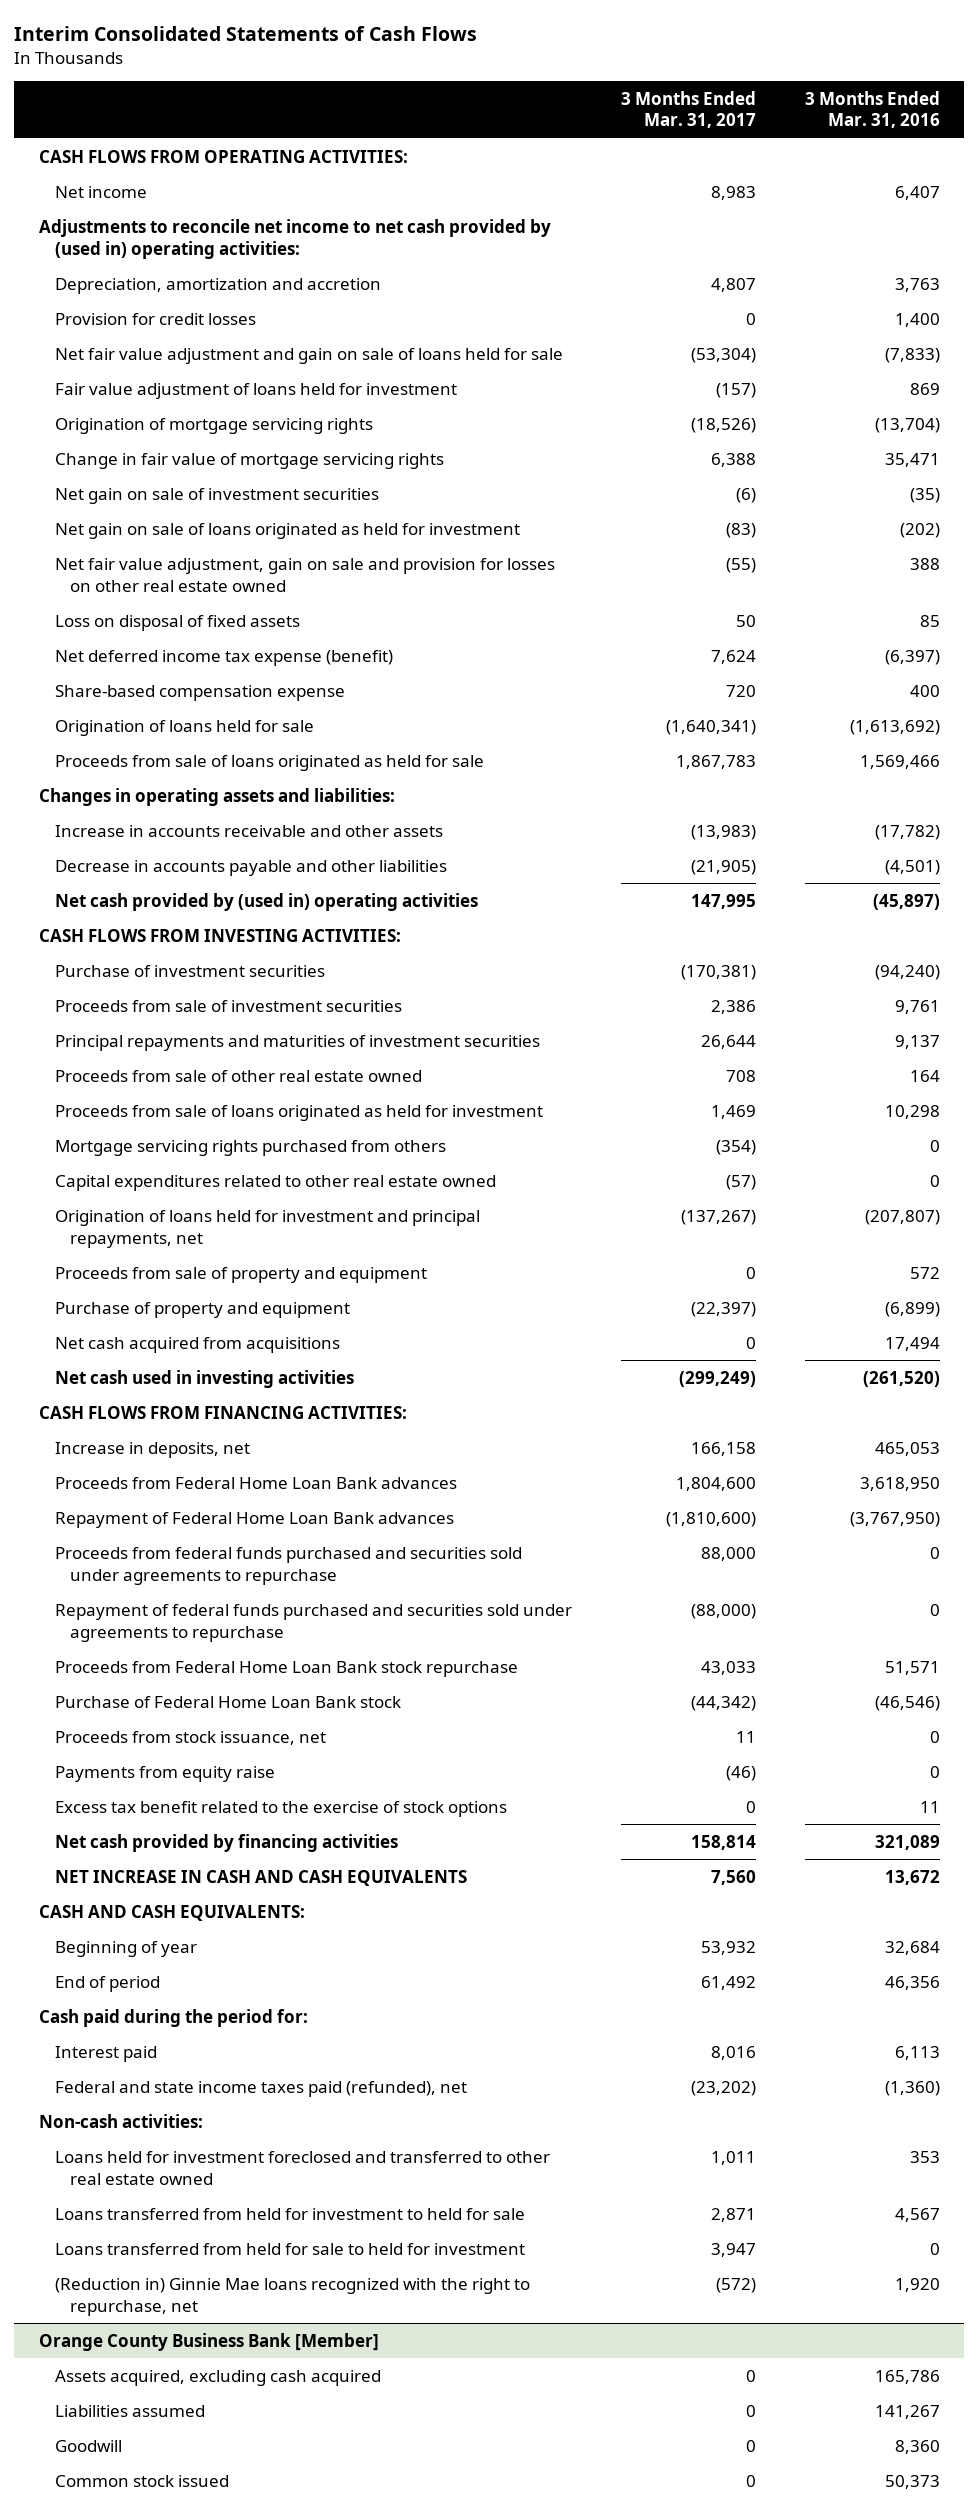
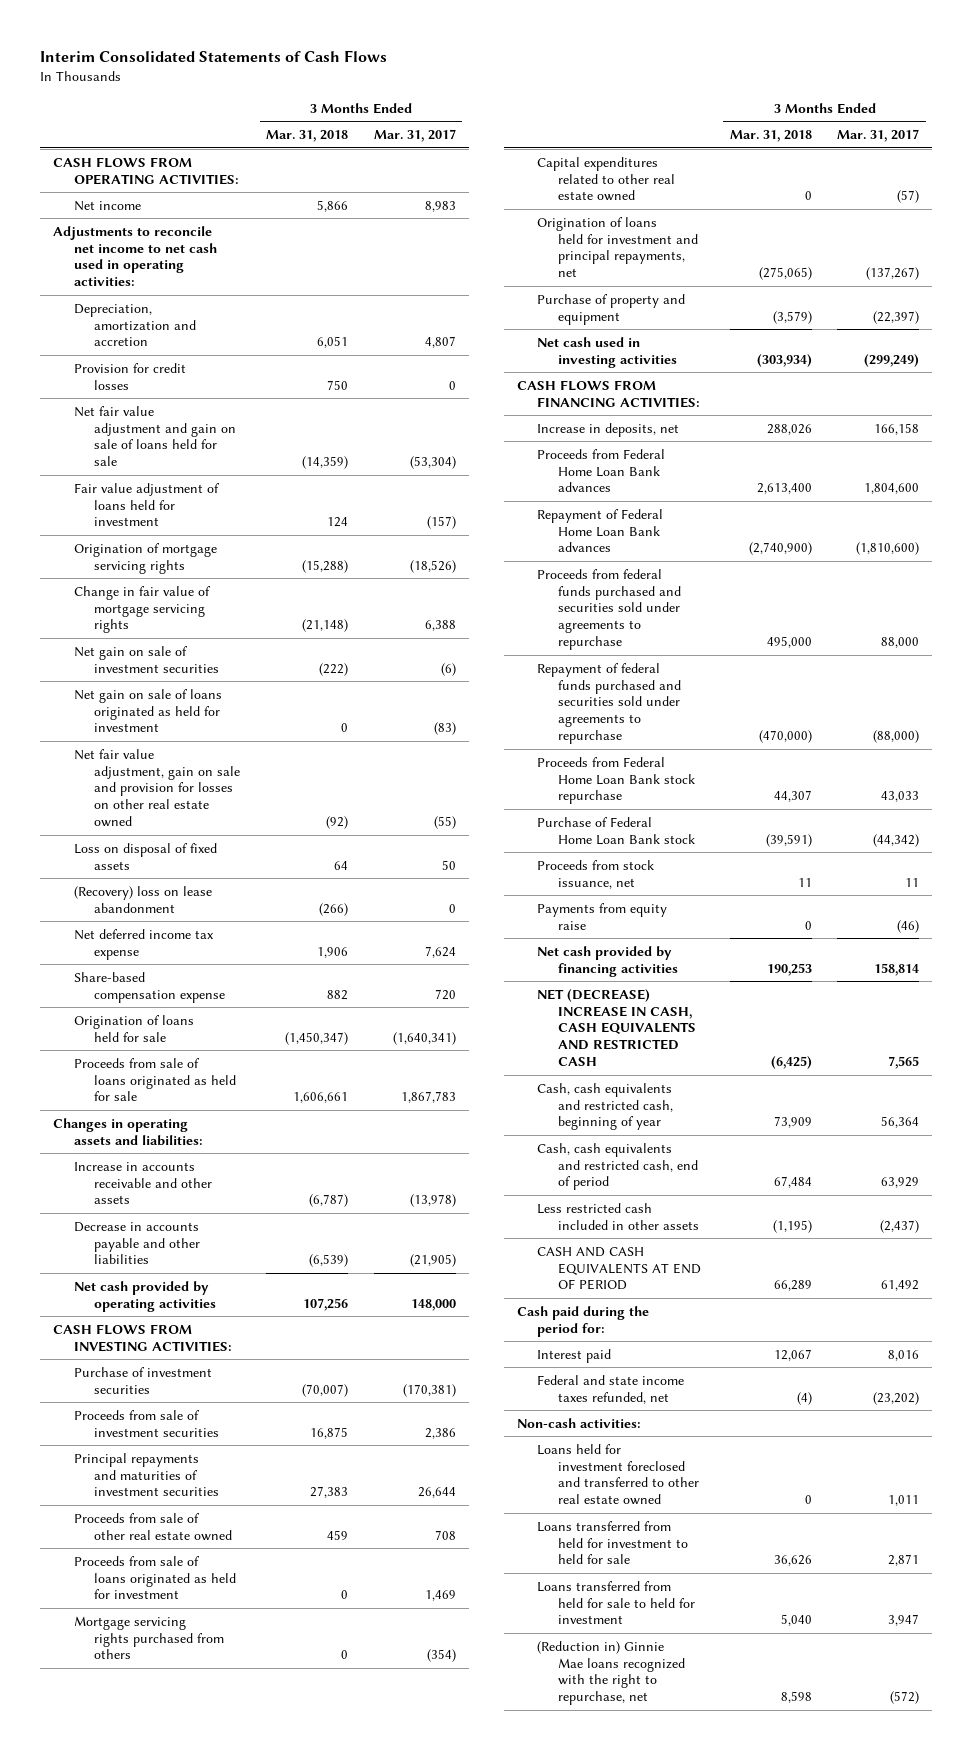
[804,90,940,129] 3 Months Ended Mar. 31, 2016 -> none
none -> [266,129,349,142] Mar. 31, 2018
[38,218,551,259] Adjustments to reconcile net income to net cash provided by (used in) operating activities: -> [53,225,217,287] Adjustments to reconcile net income to net cash used in operating activities:
none -> [73,885,212,913] (Recovery) loss on lease abandonment
[54,649,393,666] Net deferred income tax expense (benefit) -> [73,928,214,960] Net deferred income tax expense
[690,824,756,840] (13,983) -> [410,1194,457,1208] (13,978)
[54,892,478,911] Net cash provided by (used in) operating activities -> [73,1280,217,1312] Net cash provided by operating activities
[690,893,756,909] 147,995 -> [411,1298,457,1311] 148,000
[54,1266,427,1283] Proceeds from sale of property and equipment -> none
[54,1336,340,1353] Net cash acquired from acquisitions -> none
[54,1800,507,1817] Excess tax benefit related to the exercise of stock options -> none
[38,1904,305,1921] CASH AND CASH EQUIVALENTS: -> none
[54,1940,197,1957] Beginning of year -> none
[54,1869,467,1886] NET INCREASE IN CASH AND CASH EQUIVALENTS -> [537,988,696,1067] NET (DECREASE) INCREASE IN CASH, CASH EQUIVALENTS AND RESTRICTED CASH
[710,1869,756,1885] 7,560 -> [888,1056,920,1070] 7,565
none -> [537,1082,673,1131] Cash, cash equivalents and restricted cash, beginning of year
none -> [537,1142,698,1191] Cash, cash equivalents and restricted cash, end of period
none -> [537,1202,699,1230] Less restricted cash included in other assets
[54,1975,160,1992] End of period -> [537,1246,701,1291] CASH AND CASH EQUIVALENTS AT END OF PERIOD
[54,2080,467,2097] Federal and state income taxes paid (refunded), net -> [537,1374,685,1404] Federal and state income taxes refunded, net
[38,2332,379,2351] Orange County Business Bank [Member] -> none
[54,2369,381,2386] Assets acquired, excluding cash acquired -> none
[54,2404,205,2417] Liabilities assumed -> none
[54,2439,122,2452] Goodwill -> none
[54,2474,229,2487] Common stock issued -> none

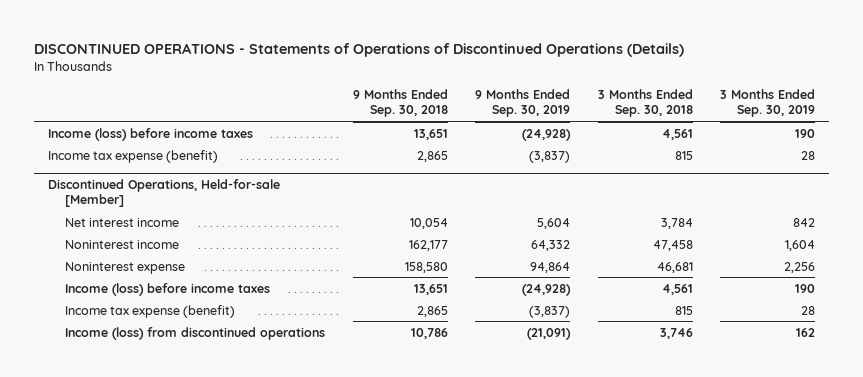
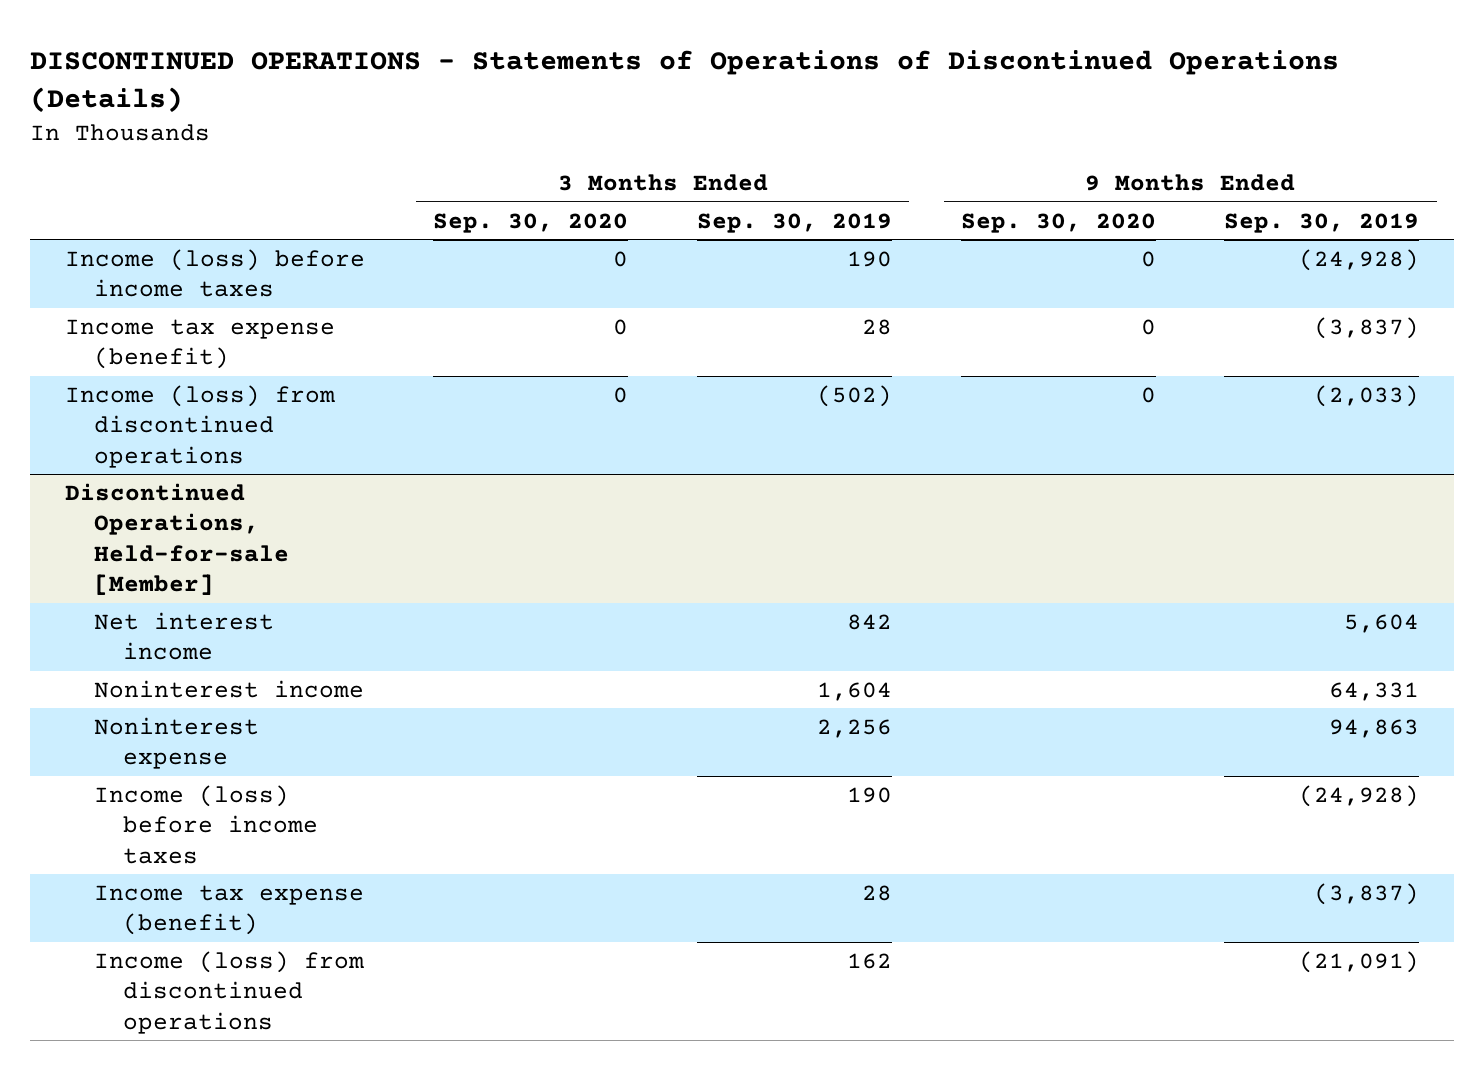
[352,89,448,118] 9 Months Ended Sep. 30, 2018 -> none
[597,89,693,118] 3 Months Ended Sep. 30, 2018 -> none
none -> [433,212,629,233] Sep. 30, 2020
none -> [960,212,1156,233] Sep. 30, 2020
none -> [64,384,335,468] Income (loss) from discontinued operations
[531,239,571,251] 64,332 -> [1329,681,1420,701] 64,331
[530,261,571,273] 94,864 -> [1329,718,1420,738] 94,863

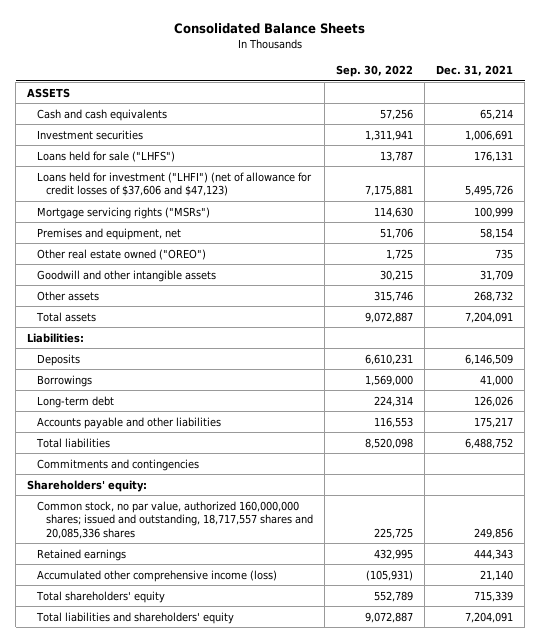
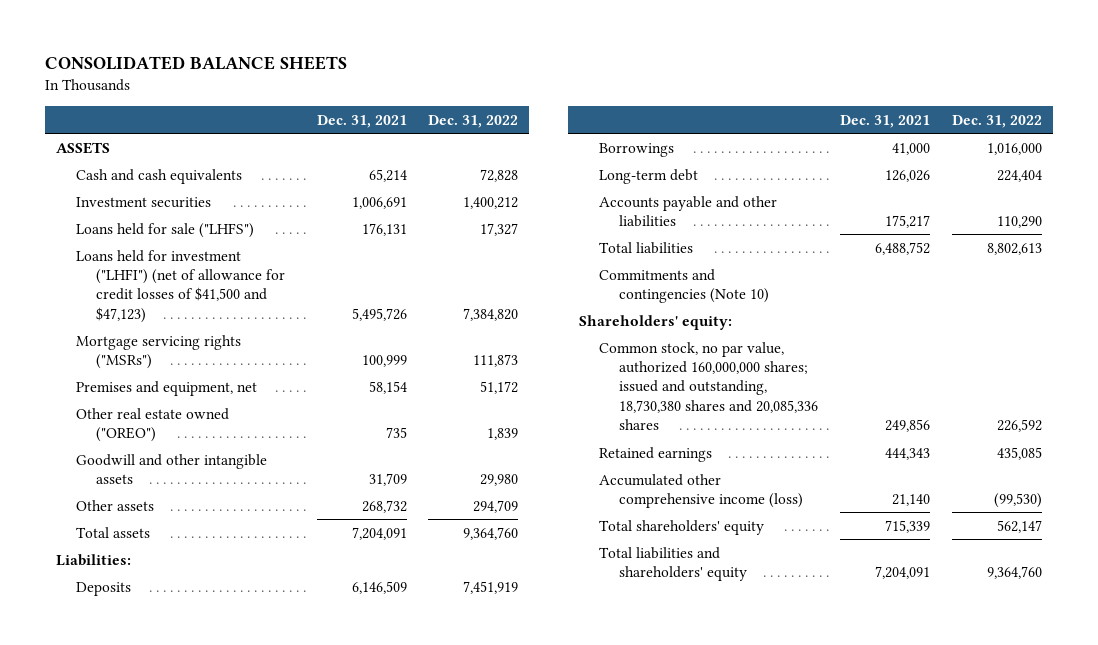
[174,23,366,35] Consolidated Balance Sheets -> [44,56,347,71] CONSOLIDATED BALANCE SHEETS
[336,65,414,78] Sep. 30, 2022 -> none
none -> [428,114,519,128] Dec. 31, 2022
[36,171,312,197] Loans held for investment ("LHFI") (net of allowance for credit losses of $37,606 and $47,123) -> [75,249,285,323] Loans held for investment ("LHFI") (net of allowance for credit losses of $41,500 and $47,123)
[36,458,199,471] Commitments and contingencies -> [599,268,770,304] Commitments and contingencies (Note 10)
[36,500,314,539] Common stock, no par value, authorized 160,000,000 shares; issued and outstanding, 18,717,557 shares and 20,085,336 shares -> [599,341,819,431] Common stock, no par value, authorized 160,000,000 shares; issued and outstanding, 18,730,380 shares and 20,085,336 shares

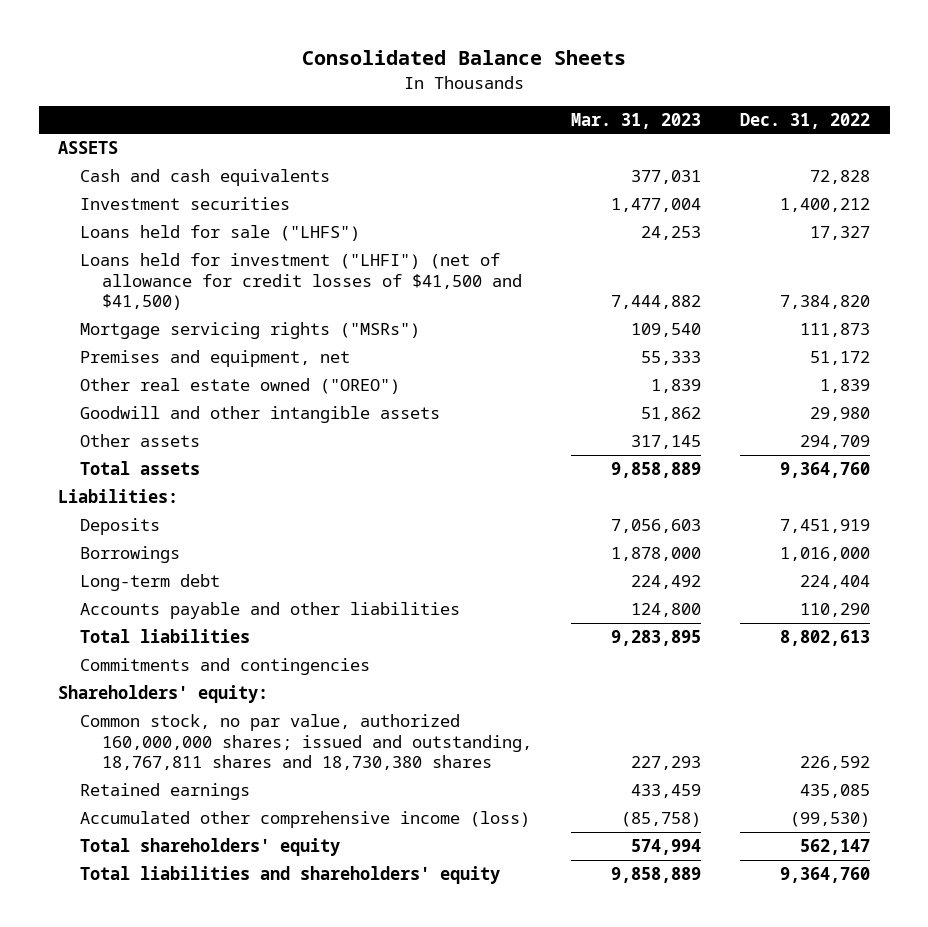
[44,56,347,71] CONSOLIDATED BALANCE SHEETS -> [302,50,627,66] Consolidated Balance Sheets
[316,114,407,128] Dec. 31, 2021 -> none
none -> [570,112,701,129] Mar. 31, 2023
[75,249,285,323] Loans held for investment ("LHFI") (net of allowance for credit losses of $41,500 and $47,123) -> [79,253,522,311] Loans held for investment ("LHFI") (net of allowance for credit losses of $41,500 and $41,500)
[599,268,770,304] Commitments and contingencies (Note 10) -> [79,658,370,676] Commitments and contingencies
[599,341,819,431] Common stock, no par value, authorized 160,000,000 shares; issued and outstanding, 18,730,380 shares and 20,085,336 shares -> [79,714,532,771] Common stock, no par value, authorized 160,000,000 shares; issued and outstanding, 18,767,811 shares and 18,730,380 shares

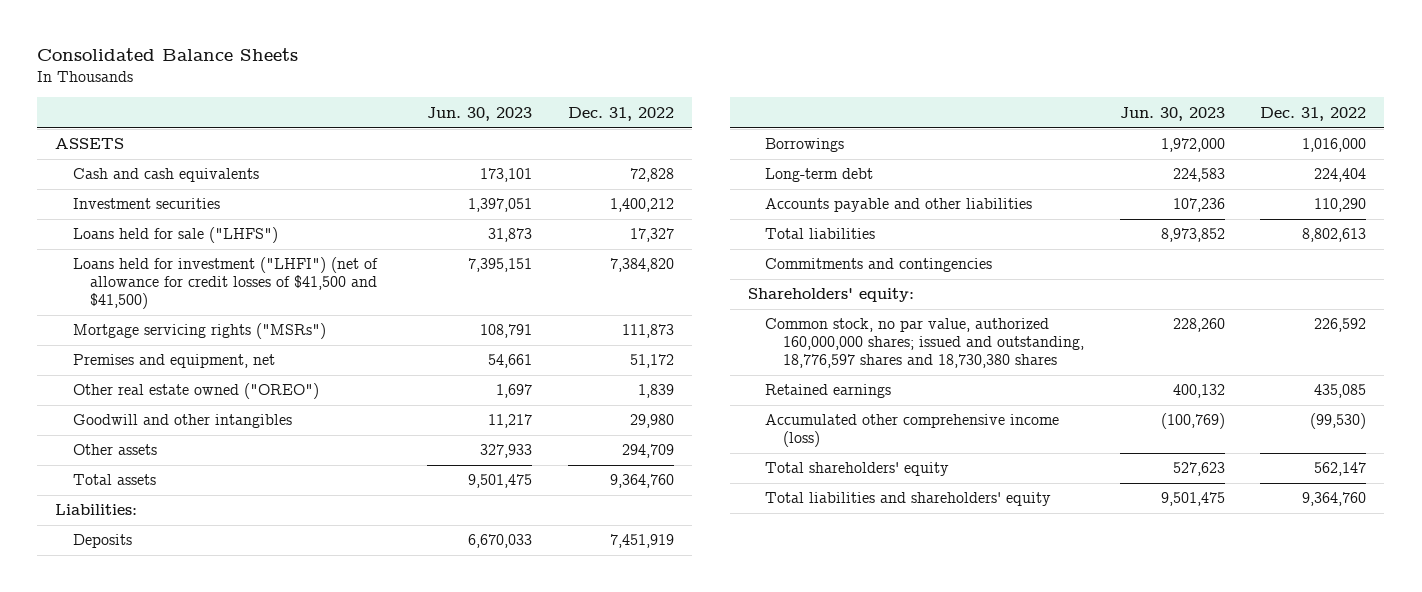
[570,112,701,129] Mar. 31, 2023 -> none
none -> [426,106,532,121] Jun. 30, 2023
[79,406,440,424] Goodwill and other intangible assets -> [72,414,292,429] Goodwill and other intangibles
[79,714,532,771] Common stock, no par value, authorized 160,000,000 shares; issued and outstanding, 18,767,811 shares and 18,730,380 shares -> [765,318,1084,369] Common stock, no par value, authorized 160,000,000 shares; issued and outstanding, 18,776,597 shares and 18,730,380 shares

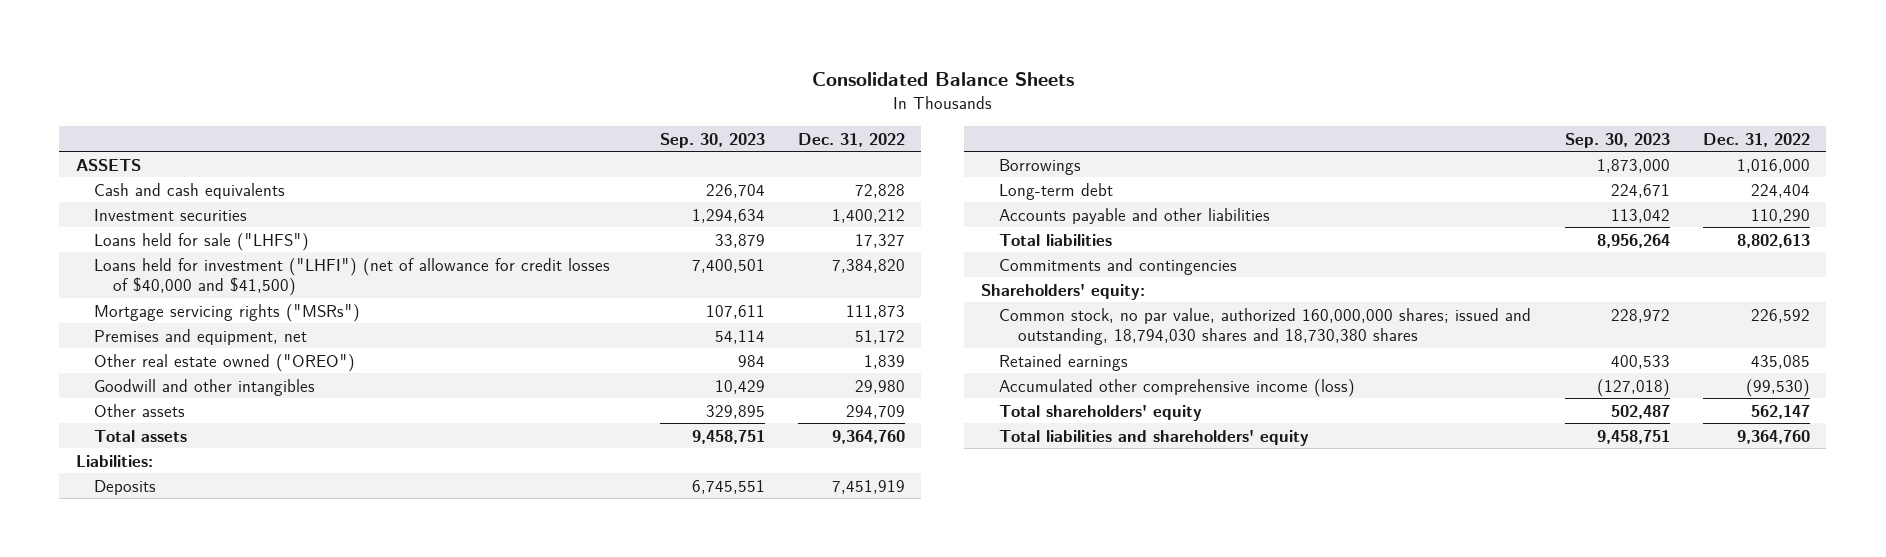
[426,106,532,121] Jun. 30, 2023 -> none
none -> [659,132,765,148] Sep. 30, 2023
[72,257,378,310] Loans held for investment ("LHFI") (net of allowance for credit losses of $41,500 and $41,500) -> [94,257,611,297] Loans held for investment ("LHFI") (net of allowance for credit losses of $40,000 and $41,500)
[765,318,1084,369] Common stock, no par value, authorized 160,000,000 shares; issued and outstanding, 18,776,597 shares and 18,730,380 shares -> [999,307,1532,346] Common stock, no par value, authorized 160,000,000 shares; issued and outstanding, 18,794,030 shares and 18,730,380 shares

